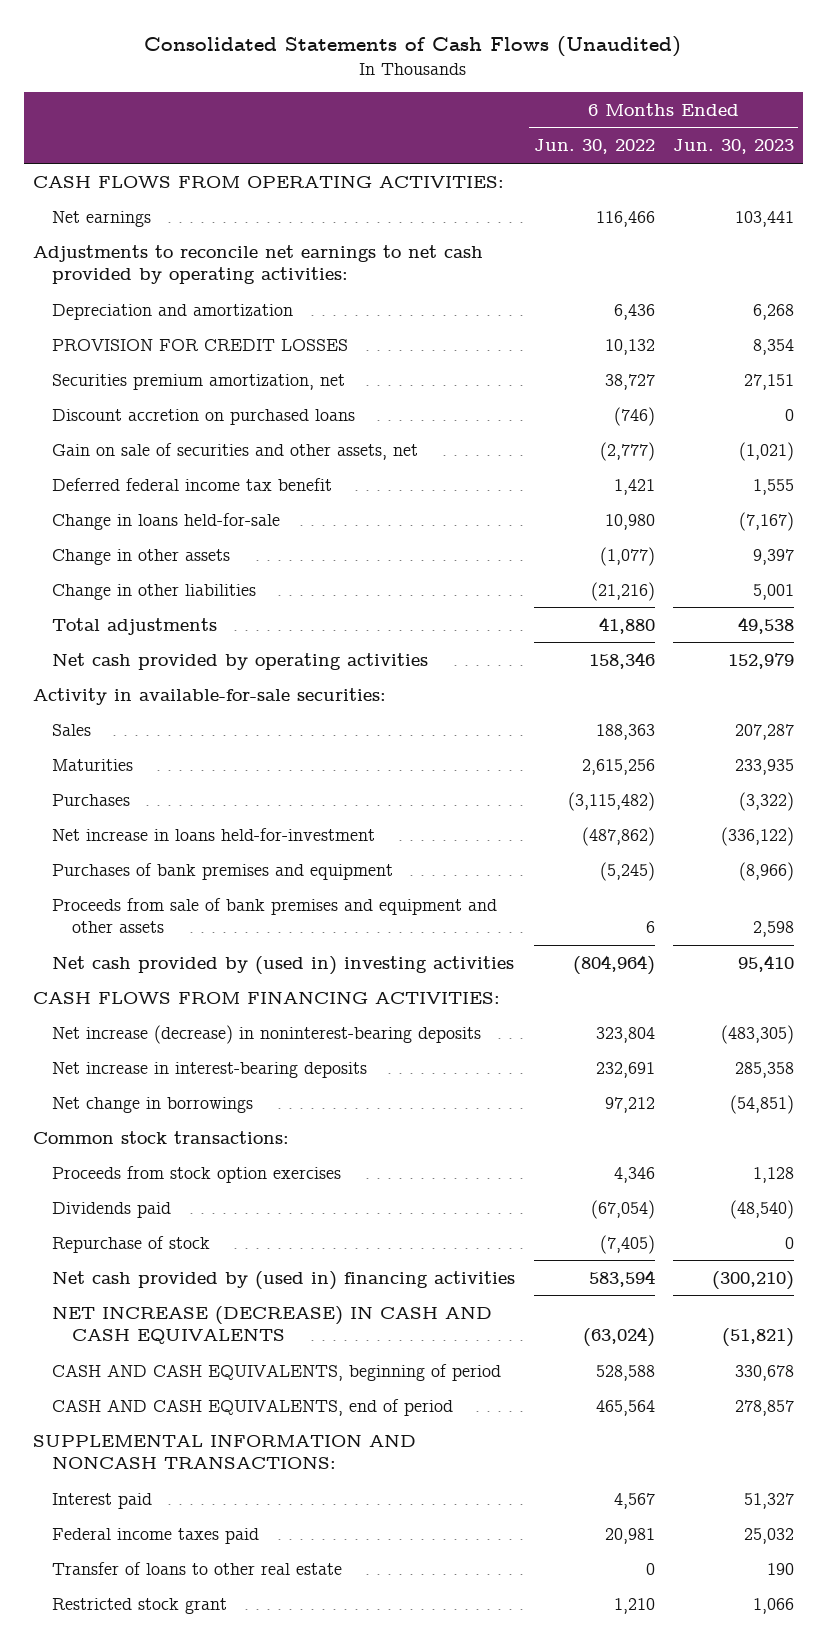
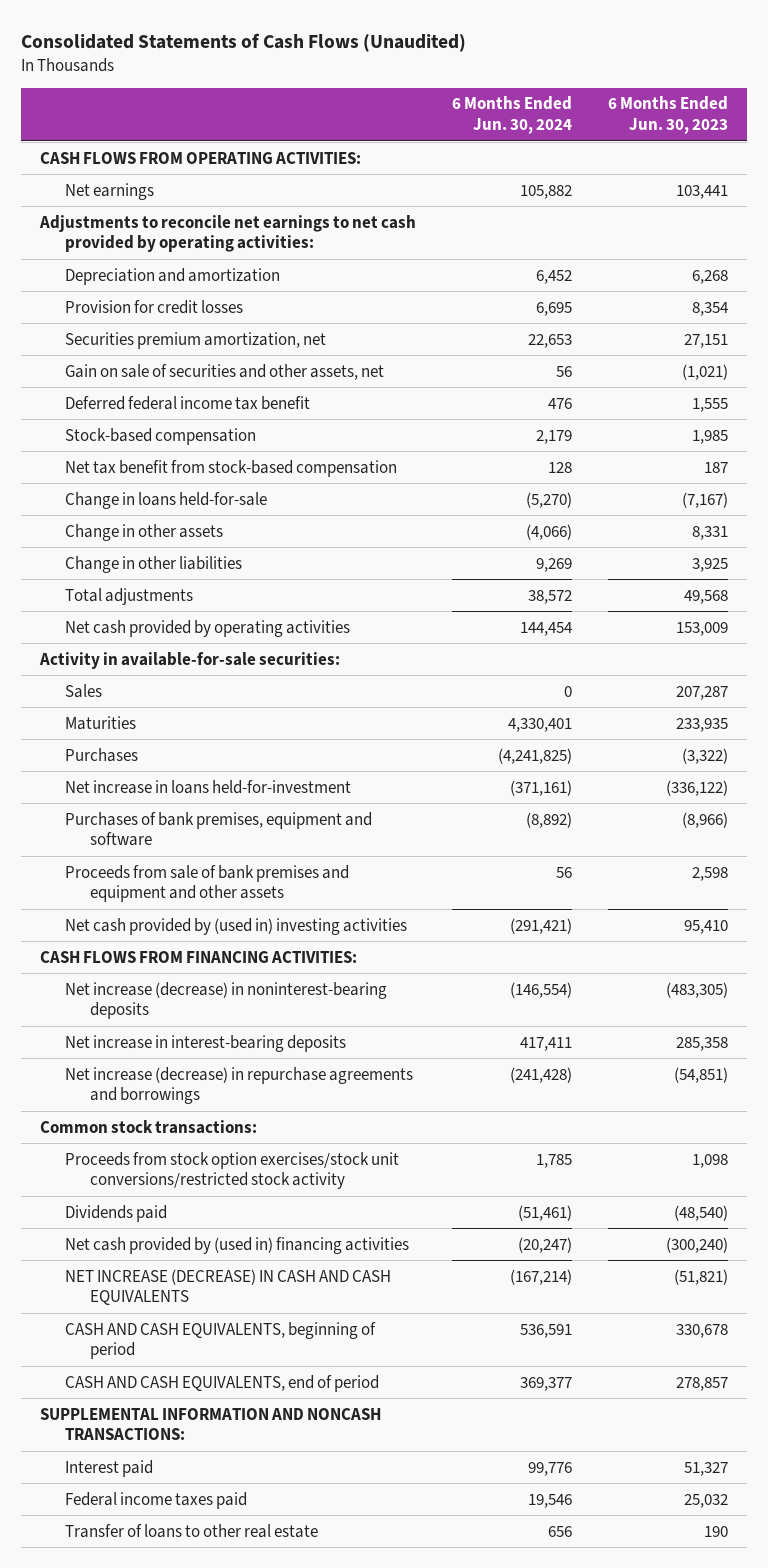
[533,139,655,155] Jun. 30, 2022 -> none
none -> [451,96,572,134] 6 Months Ended Jun. 30, 2024
[52,338,349,351] PROVISION FOR CREDIT LOSSES -> [64,299,243,314] Provision for credit losses
[52,408,356,425] Discount accretion on purchased loans -> none
none -> [64,427,256,445] Stock-based compensation
none -> [64,459,397,477] Net tax benefit from stock-based compensation
[752,548,794,565] 9,397 -> [692,525,729,540] 8,331
[752,583,794,600] 5,001 -> [692,557,729,572] 3,925
[737,616,794,634] 49,538 -> [684,589,729,604] 49,568
[727,652,794,669] 152,979 -> [676,621,729,636] 153,009
[52,862,394,880] Purchases of bank premises and equipment -> [64,811,372,847] Purchases of bank premises, equipment and software
[52,1096,254,1113] Net change in borrowings -> [64,1066,413,1105] Net increase (decrease) in repurchase agreements and borrowings
[52,1165,342,1183] Proceeds from stock option exercises -> [64,1151,399,1190] Proceeds from stock option exercises/stock unit conversions/restricted stock activity
[752,1166,794,1183] 1,128 -> [692,1153,729,1168] 1,098
[52,1235,211,1253] Repurchase of stock -> none
[711,1270,794,1290] (300,210) -> [666,1236,729,1253] (300,240)
[52,1597,228,1614] Restricted stock grant -> none

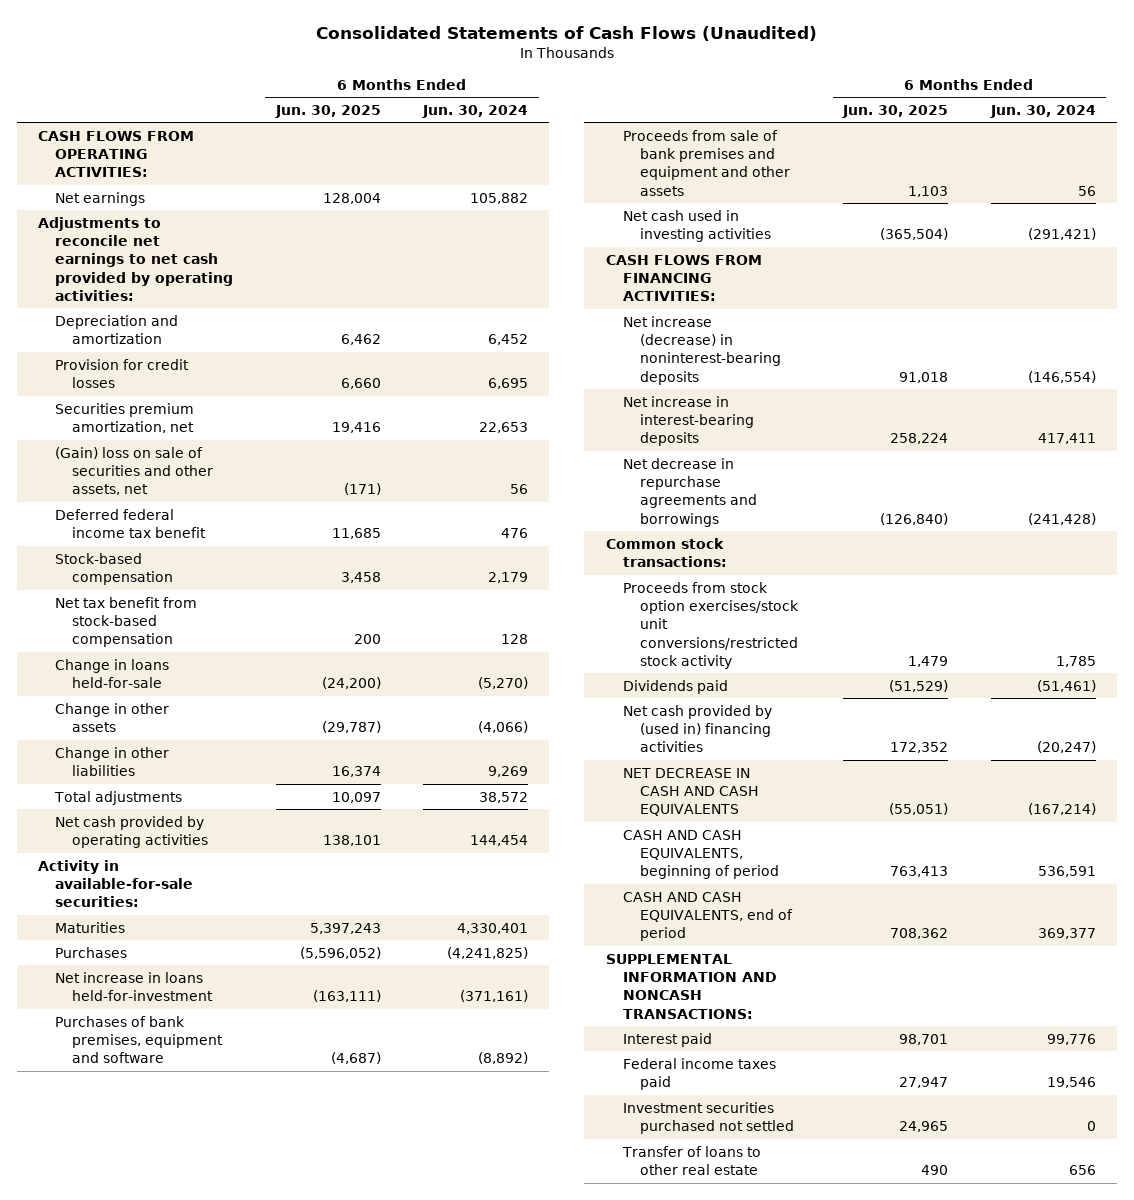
[608,96,729,134] 6 Months Ended Jun. 30, 2023 -> none
none -> [274,104,381,118] Jun. 30, 2025
[64,363,384,380] Gain on sale of securities and other assets, net -> [55,446,214,496] (Gain) loss on sale of securities and other assets, net
[64,683,102,698] Sales -> none
[64,917,407,935] Net cash provided by (used in) investing activities -> [622,209,772,243] Net cash used in investing activities
[64,1066,413,1105] Net increase (decrease) in repurchase agreements and borrowings -> [622,457,758,527] Net decrease in repurchase agreements and borrowings
[64,1268,391,1306] NET INCREASE (DECREASE) IN CASH AND CASH EQUIVALENTS -> [622,767,760,817] NET DECREASE IN CASH AND CASH EQUIVALENTS
none -> [622,1101,795,1135] Investment securities purchased not settled

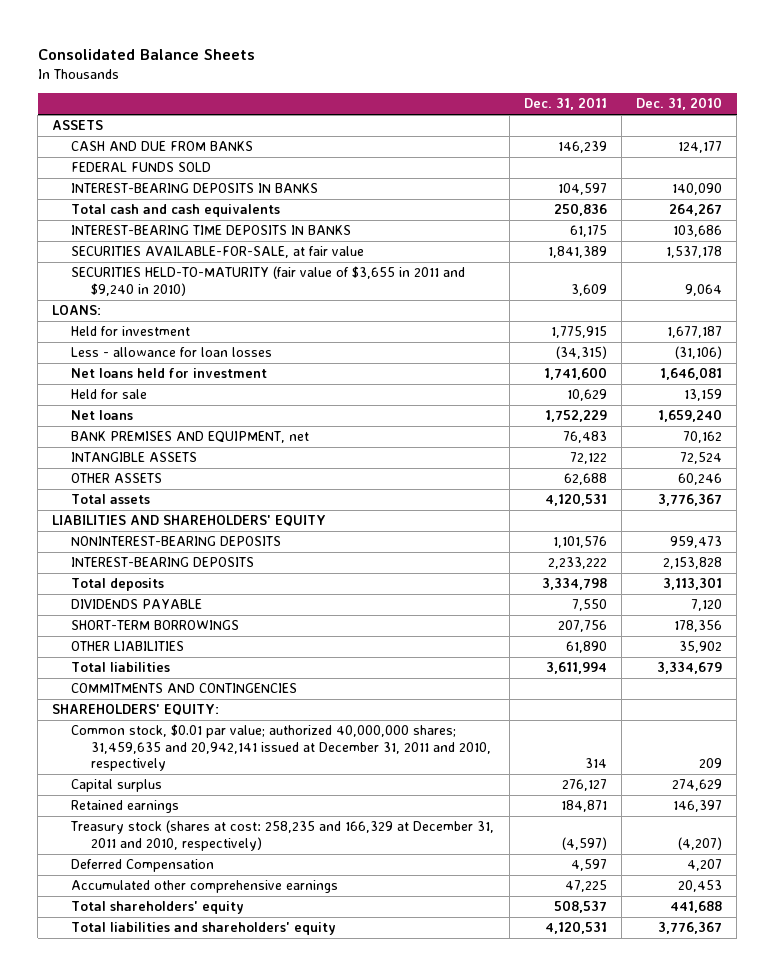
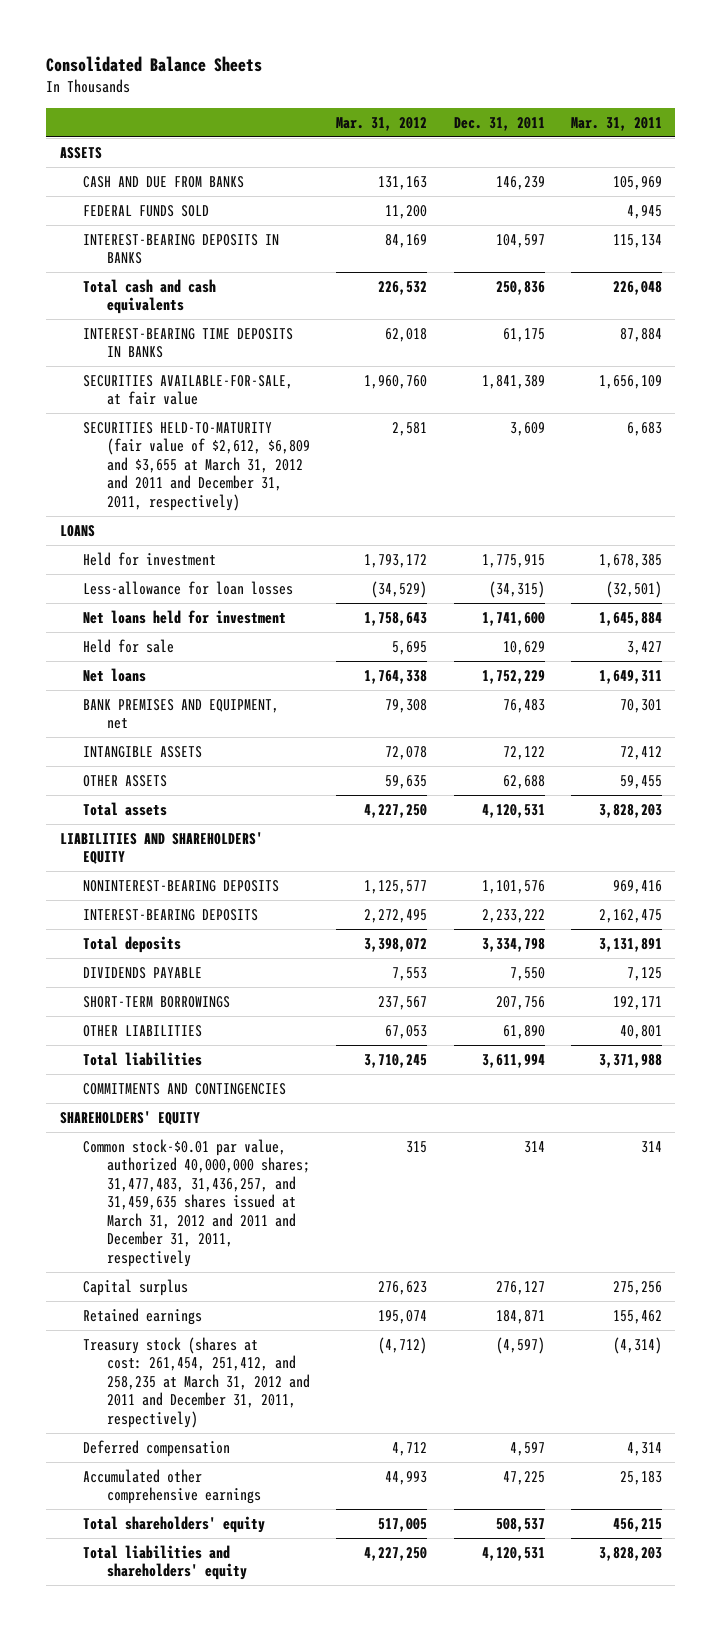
[635,97,722,111] Dec. 31, 2010 -> none
none -> [336,116,428,131] Mar. 31, 2012
none -> [571,116,663,131] Mar. 31, 2011
[71,266,466,296] SECURITIES HELD-TO-MATURITY (fair value of $3,655 in 2011 and $9,240 in 2010) -> [83,421,310,511] SECURITIES HELD-TO-MATURITY (fair value of $2,612, $6,809 and $3,655 at March 31, 2012 and 2011 and December 31, 2011, respectively)
[52,305,102,316] LOANS: -> [59,524,95,537] LOANS
[71,347,273,358] Less - allowance for loan losses -> [83,580,294,595] Less-allowance for loan losses
[52,704,220,716] SHAREHOLDERS' EQUITY: -> [59,1110,200,1125] SHAREHOLDERS' EQUITY
[71,724,491,772] Common stock, $0.01 par value; authorized 40,000,000 shares; 31,459,635 and 20,942,141 issued at December 31, 2011 and 2010, respectively -> [83,1138,310,1267] Common stock-$0.01 par value, authorized 40,000,000 shares; 31,477,483, 31,436,257, and 31,459,635 shares issued at March 31, 2012 and 2011 and December 31, 2011, respectively
[70,820,495,851] Treasury stock (shares at cost: 258,235 and 166,329 at December 31, 2011 and 2010, respectively) -> [83,1336,310,1428] Treasury stock (shares at cost: 261,454, 251,412, and 258,235 at March 31, 2012 and 2011 and December 31, 2011, respectively)
[71,859,215,873] Deferred Compensation -> [83,1439,231,1457] Deferred compensation

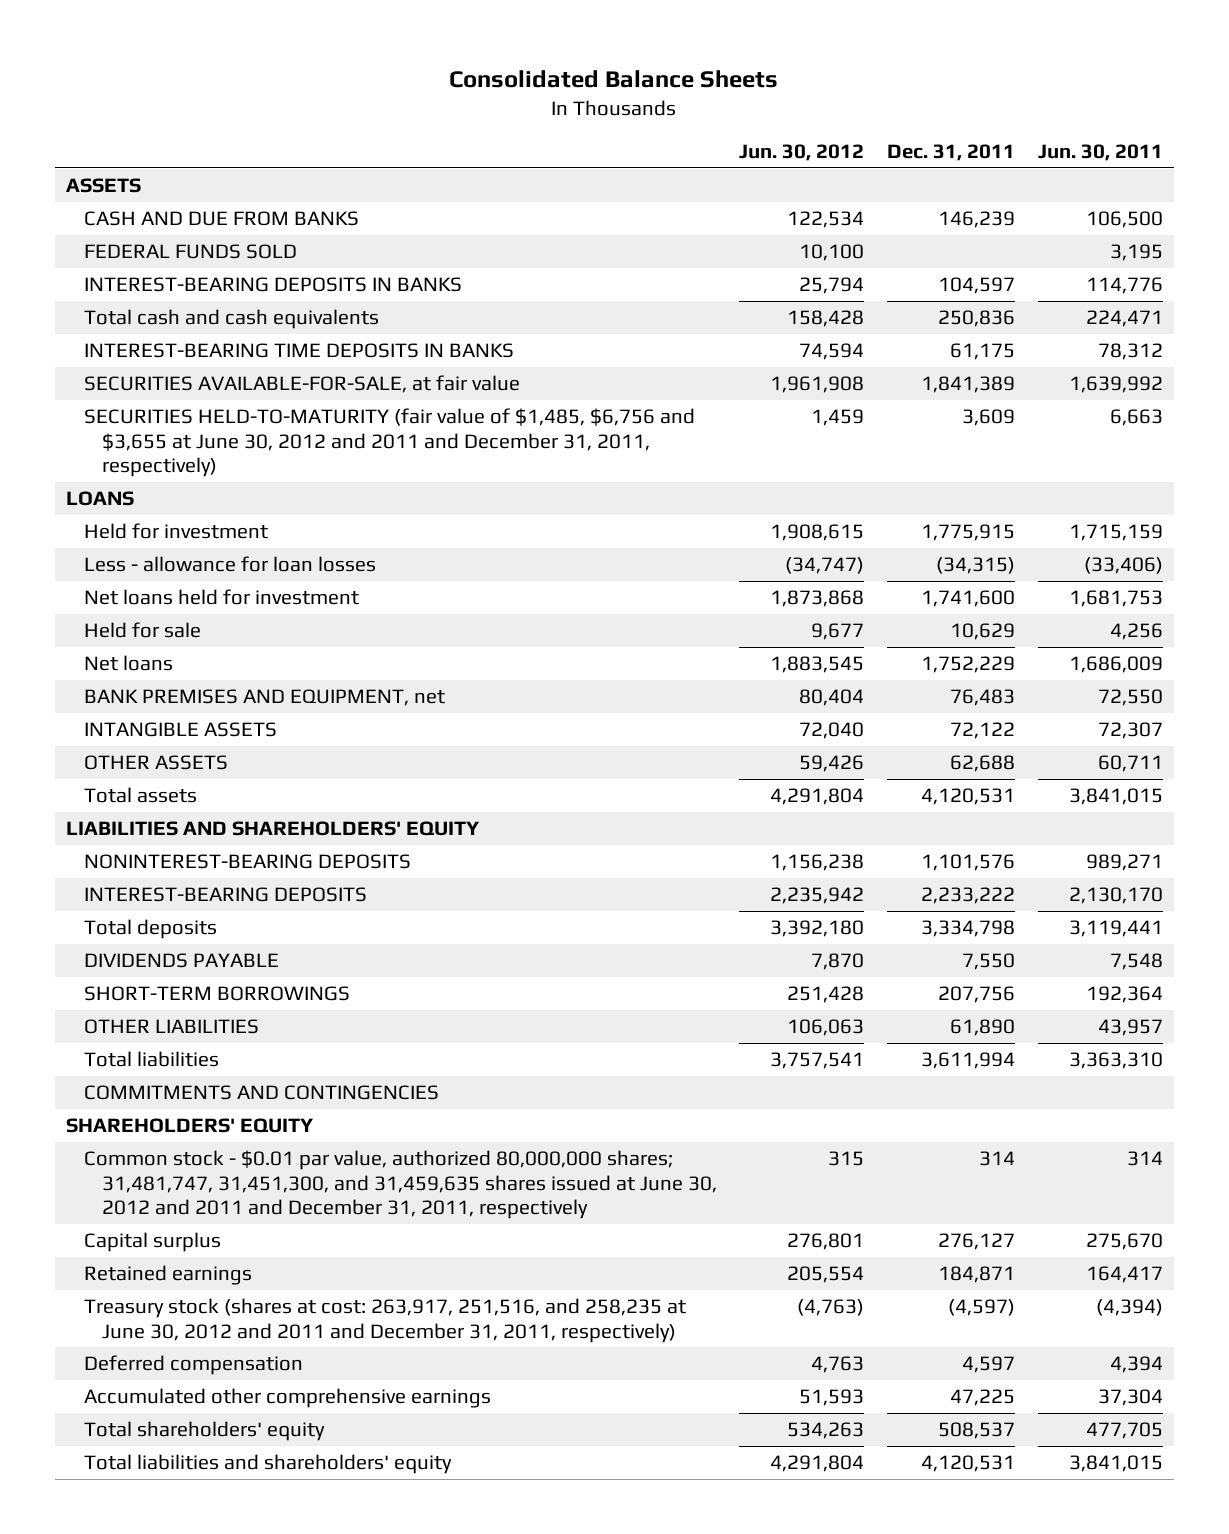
[336,116,428,131] Mar. 31, 2012 -> none
[571,116,663,131] Mar. 31, 2011 -> none
none -> [739,144,865,162] Jun. 30, 2012
none -> [1037,144,1163,162] Jun. 30, 2011
[83,421,310,511] SECURITIES HELD-TO-MATURITY (fair value of $2,612, $6,809 and $3,655 at March 31, 2012 and 2011 and December 31, 2011, respectively) -> [83,408,695,478] SECURITIES HELD-TO-MATURITY (fair value of $1,485, $6,756 and $3,655 at June 30, 2012 and 2011 and December 31, 2011, respectively)
[83,580,294,595] Less-allowance for loan losses -> [83,556,376,573] Less - allowance for loan losses
[83,1138,310,1267] Common stock-$0.01 par value, authorized 40,000,000 shares; 31,477,483, 31,436,257, and 31,459,635 shares issued at March 31, 2012 and 2011 and December 31, 2011, respectively -> [83,1150,717,1220] Common stock - $0.01 par value, authorized 80,000,000 shares; 31,481,747, 31,451,300, and 31,459,635 shares issued at June 30, 2012 and 2011 and December 31, 2011, respectively
[83,1336,310,1428] Treasury stock (shares at cost: 261,454, 251,412, and 258,235 at March 31, 2012 and 2011 and December 31, 2011, respectively) -> [83,1298,686,1343] Treasury stock (shares at cost: 263,917, 251,516, and 258,235 at June 30, 2012 and 2011 and December 31, 2011, respectively)

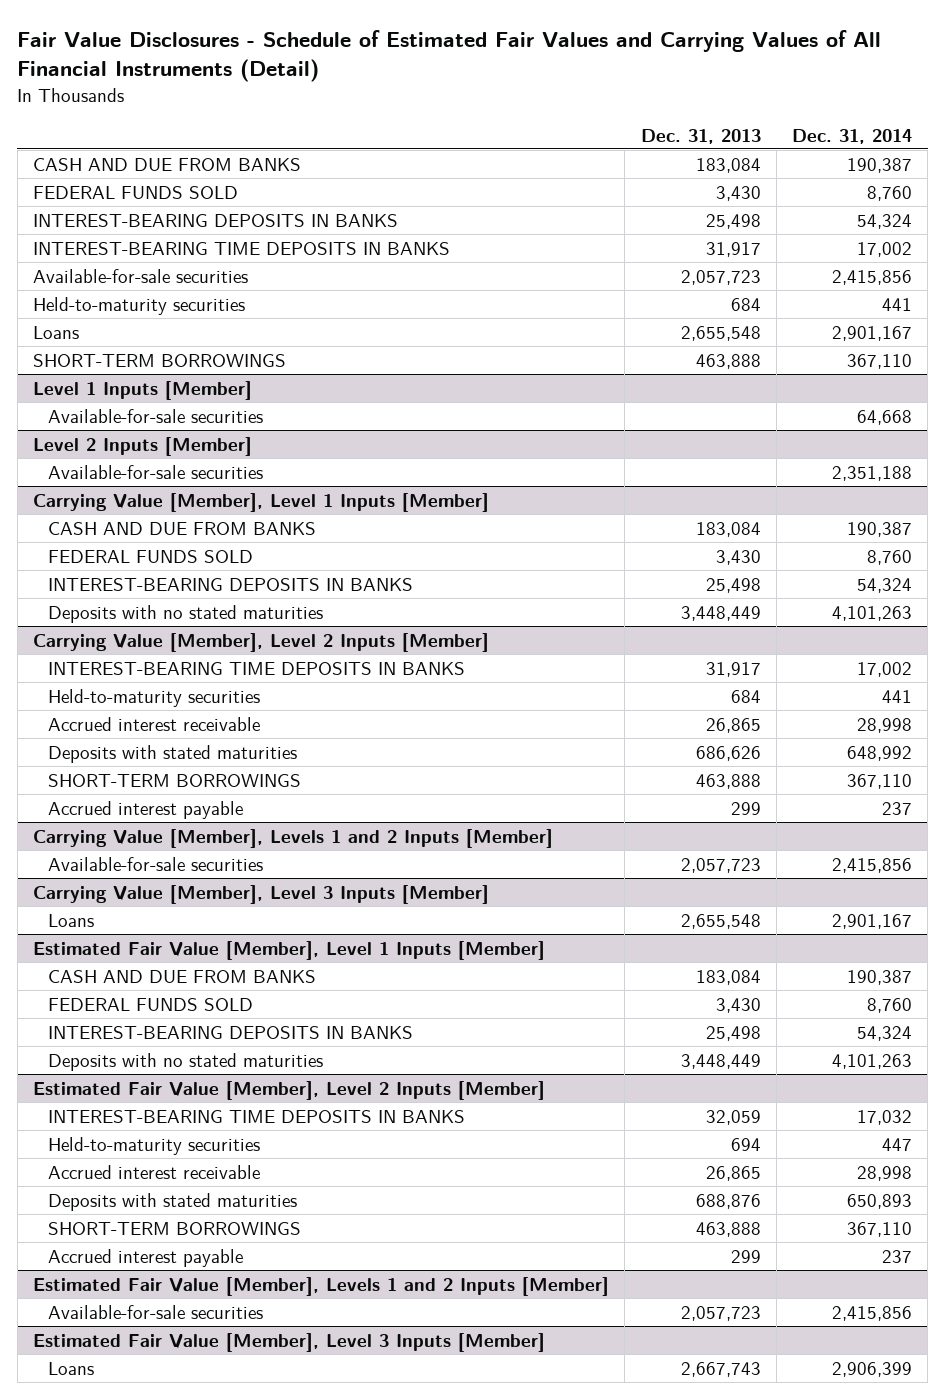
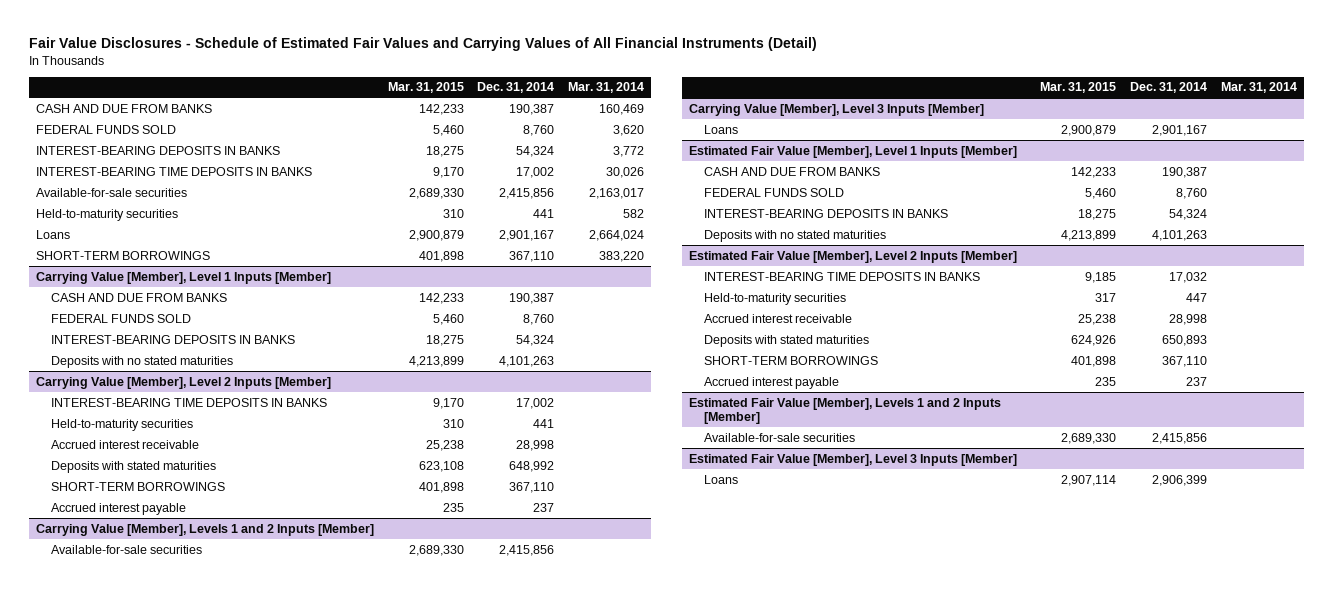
[640,128,761,144] Dec. 31, 2013 -> none
none -> [387,82,464,94] Mar. 31, 2015
none -> [568,82,645,94] Mar. 31, 2014
[33,380,253,400] Level 1 Inputs [Member] -> none
[48,408,264,423] Available-for-sale securities -> none
[33,436,253,456] Level 2 Inputs [Member] -> none
[48,464,264,479] Available-for-sale securities -> none

